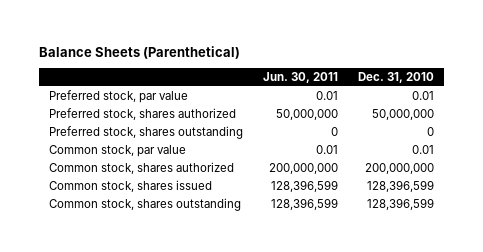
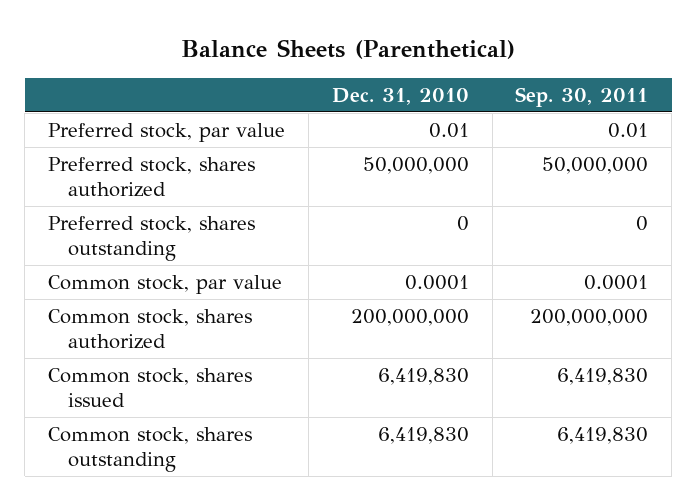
[263,72,339,84] Jun. 30, 2011 -> none
none -> [515,86,649,107] Sep. 30, 2011
[412,145,435,155] 0.01 -> [404,275,469,291] 0.0001
[367,180,435,193] 128,396,599 -> [377,368,469,386] 6,419,830
[367,198,435,211] 128,396,599 -> [377,427,469,445] 6,419,830

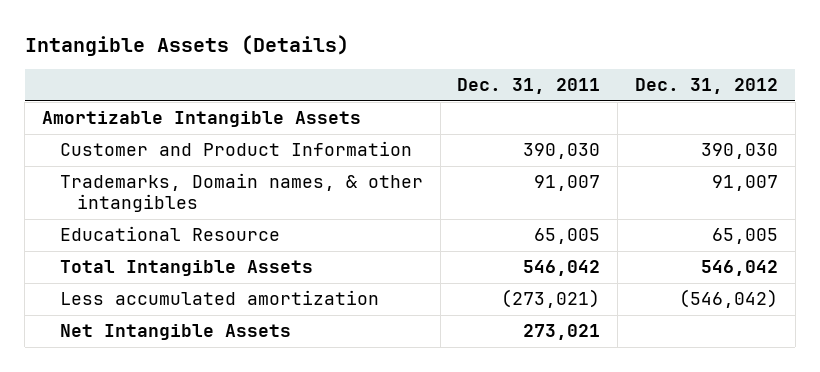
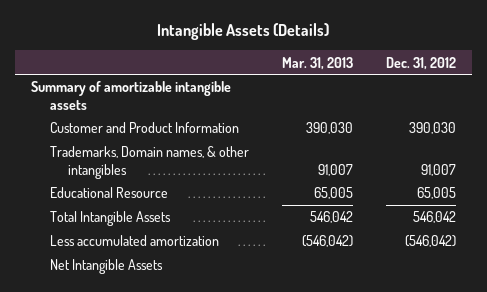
[457,78,601,95] Dec. 31, 2011 -> none
none -> [281,56,353,70] Mar. 31, 2013
[42,111,362,128] Amortizable Intangible Assets -> [31,81,232,110] Summary of amortizable intangible assets

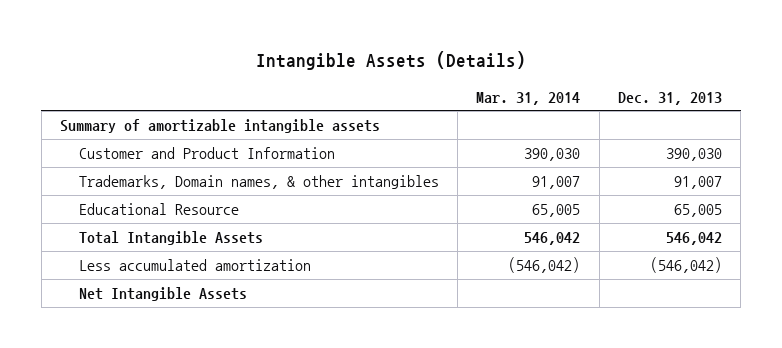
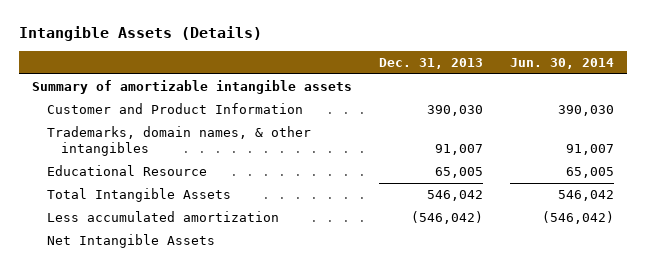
[476,91,581,105] Mar. 31, 2014 -> none
none -> [510,57,615,69] Jun. 30, 2014
[78,175,439,190] Trademarks, Domain names, & other intangibles -> [46,126,311,156] Trademarks, domain names, & other intangibles

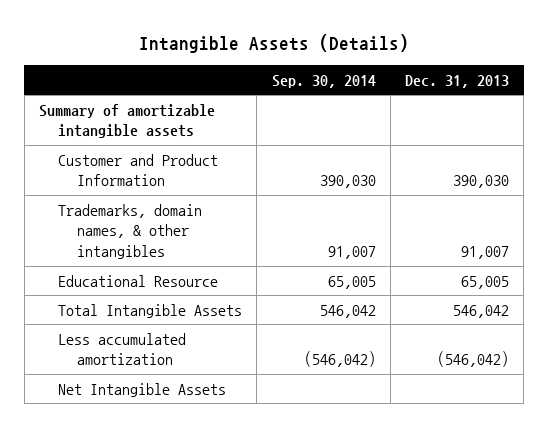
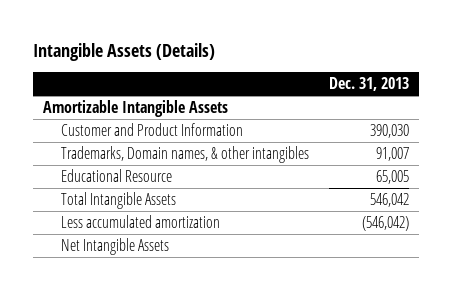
[271,74,376,88] Sep. 30, 2014 -> none
[38,103,215,139] Summary of amortizable intangible assets -> [42,100,228,118] Amortizable Intangible Assets
[58,203,203,260] Trademarks, domain names, & other intangibles -> [60,146,309,164] Trademarks, Domain names, & other intangibles

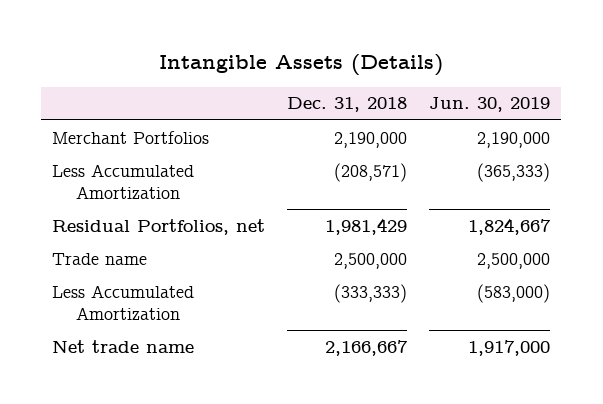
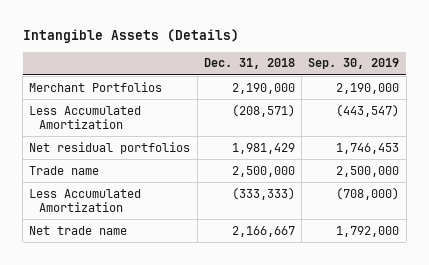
[429,97,551,113] Jun. 30, 2019 -> none
none -> [308,58,400,70] Sep. 30, 2019
[52,218,266,235] Residual Portfolios, net -> [29,141,191,154] Net residual portfolios

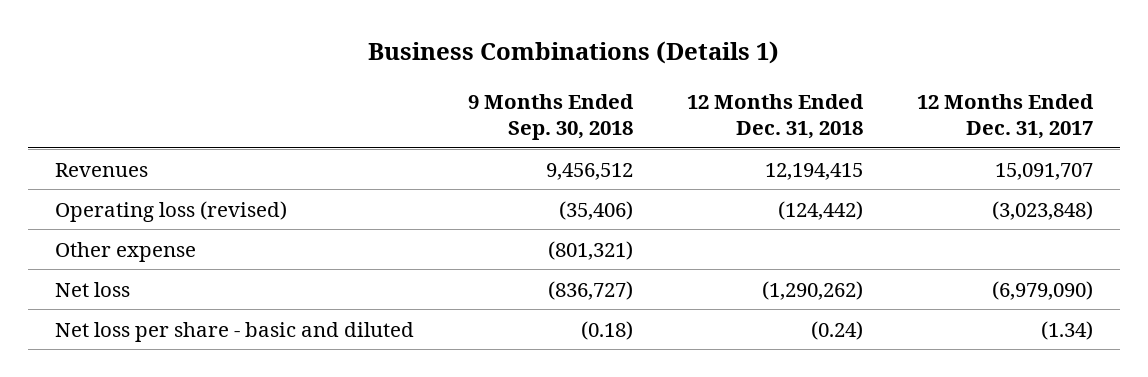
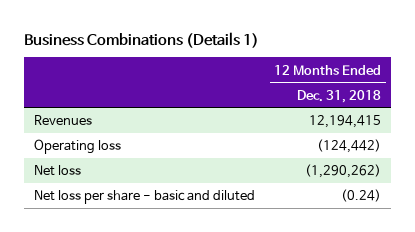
[468,93,635,140] 9 Months Ended Sep. 30, 2018 -> none
[917,93,1095,139] 12 Months Ended Dec. 31, 2017 -> none
[55,241,197,262] Other expense -> none
[55,200,288,222] Operating loss (revised) -> [34,139,122,155] Operating loss

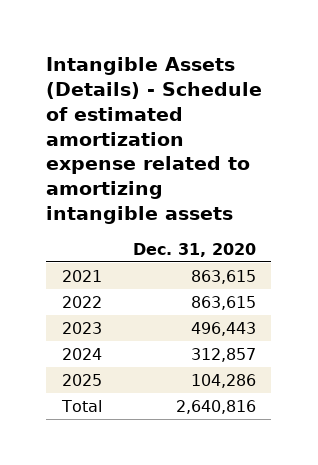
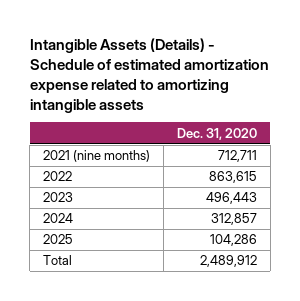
[61,269,102,282] 2021 -> [43,150,151,163] 2021 (nine months)
[190,269,256,284] 863,615 -> [218,150,258,163] 712,711
[175,399,256,414] 2,640,816 -> [200,255,258,268] 2,489,912

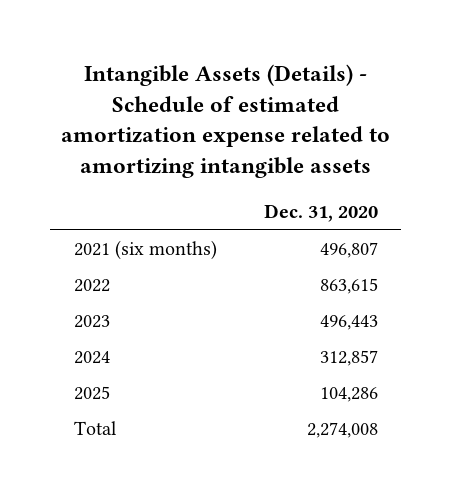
[43,150,151,163] 2021 (nine months) -> [73,239,217,260] 2021 (six months)
[218,150,258,163] 712,711 -> [319,241,378,258] 496,807
[200,255,258,268] 2,489,912 -> [306,421,378,438] 2,274,008

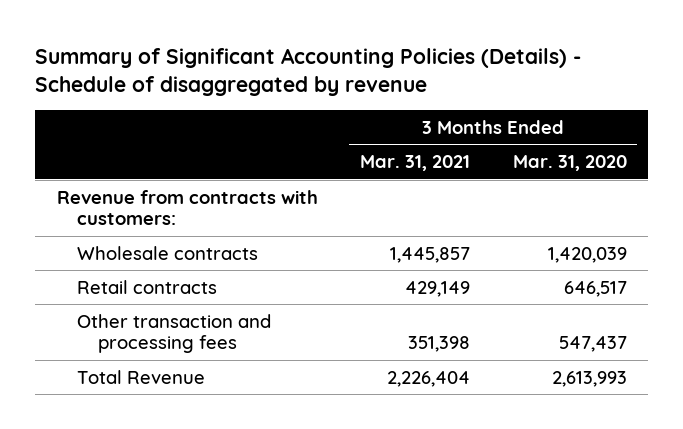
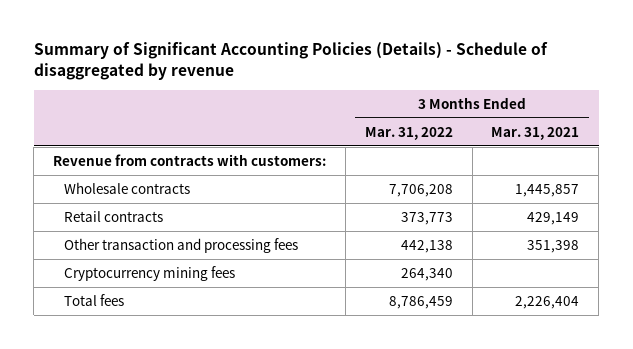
[512,155,627,172] Mar. 31, 2020 -> none
none -> [364,126,453,140] Mar. 31, 2022
none -> [64,265,236,281] Cryptocurrency mining fees
[77,369,206,384] Total Revenue -> [64,293,125,306] Total fees

